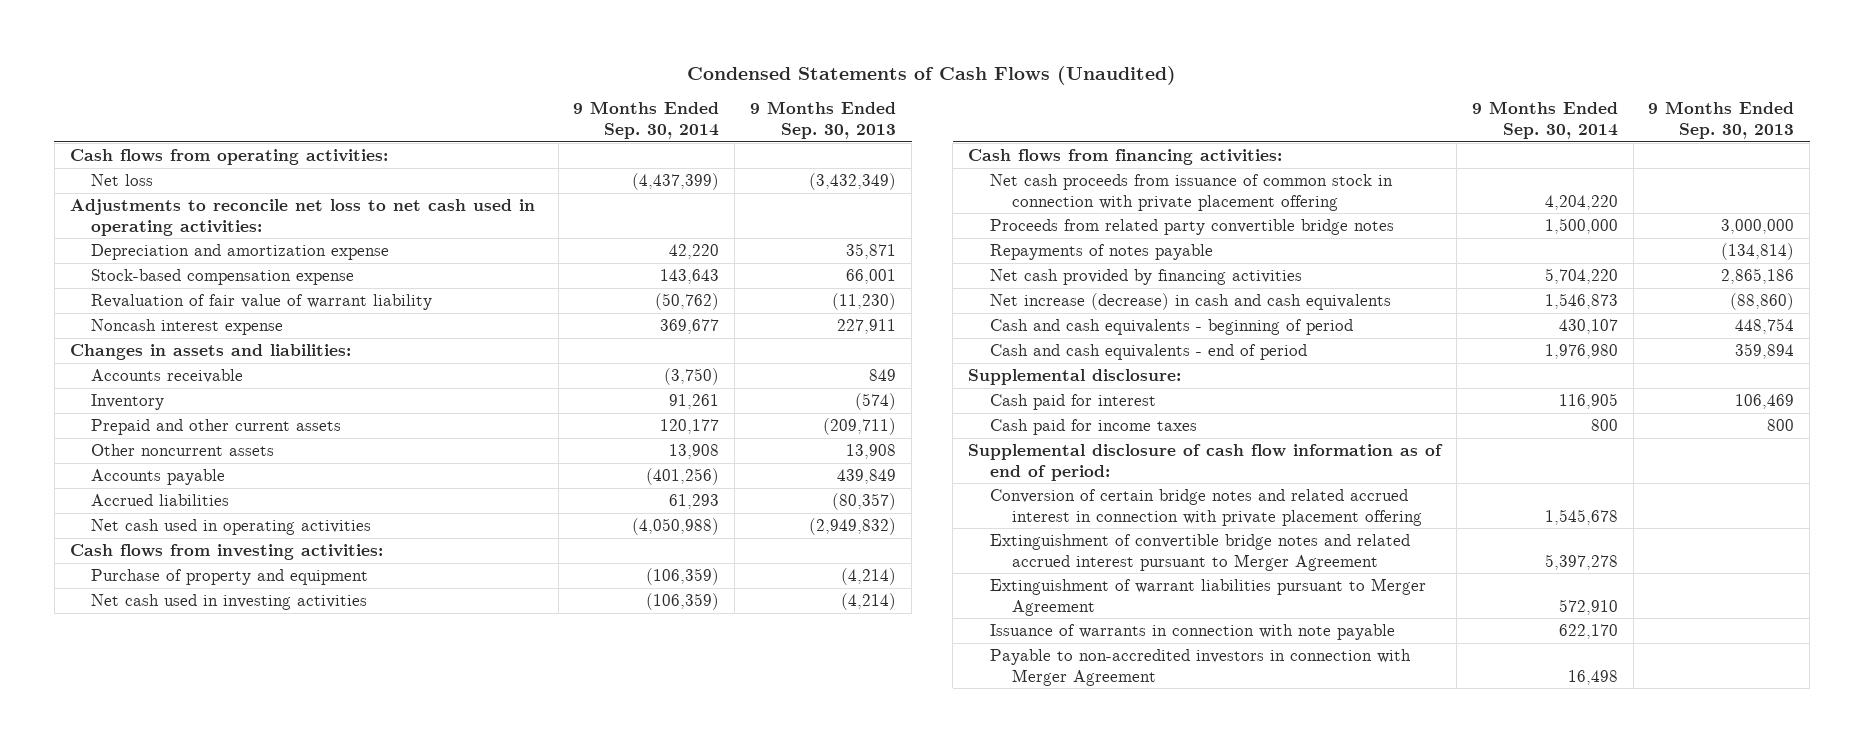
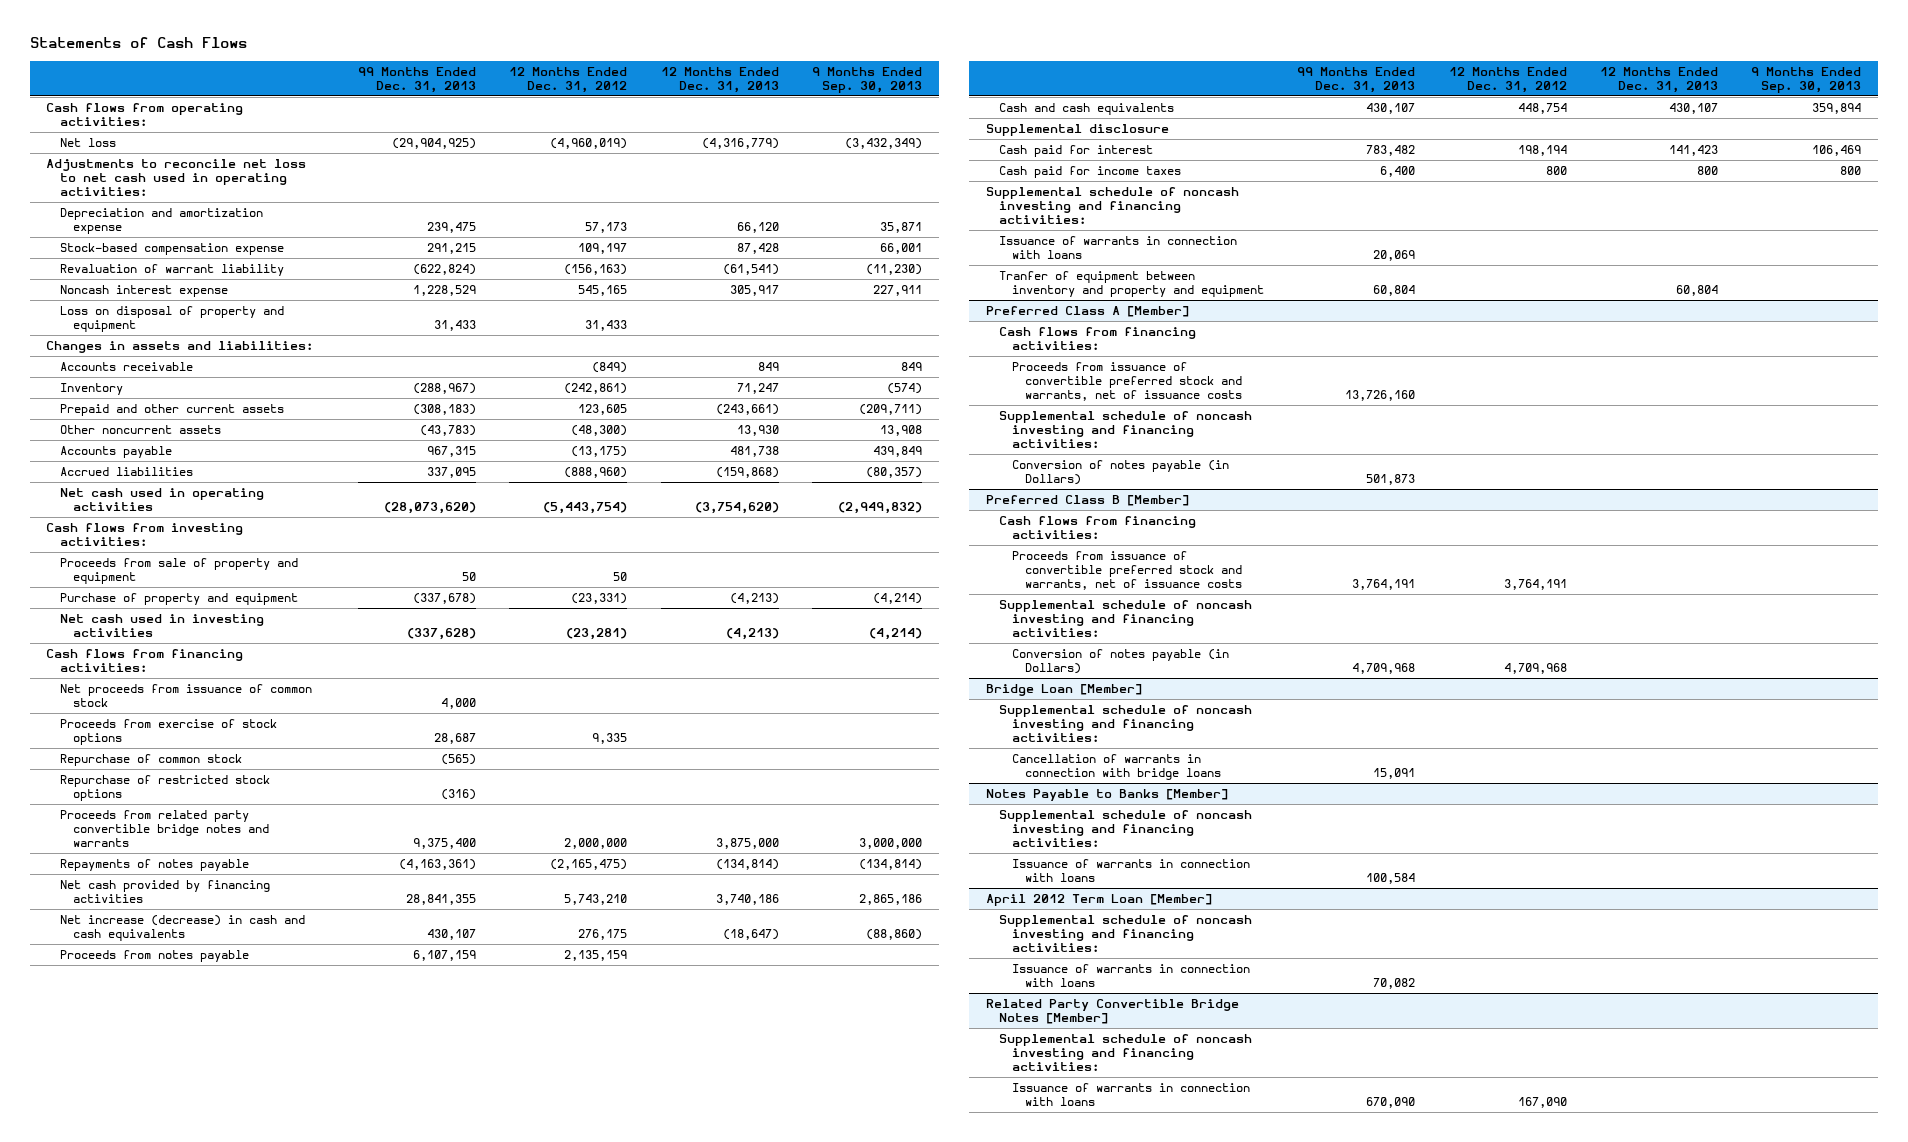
[687,65,1177,85] Condensed Statements of Cash Flows (Unaudited) -> [29,37,247,49] Statements of Cash Flows
[573,101,720,139] 9 Months Ended Sep. 30, 2014 -> none
none -> [358,66,477,93] 99 Months Ended Dec. 31, 2013
none -> [509,66,628,93] 12 Months Ended Dec. 31, 2012
none -> [660,66,779,93] 12 Months Ended Dec. 31, 2013
[91,294,433,311] Revaluation of fair value of warrant liability -> [59,264,284,277] Revaluation of warrant liability
none -> [59,306,284,333] Loss on disposal of property and equipment
none -> [59,558,298,585] Proceeds from sale of property and equipment
[989,174,1393,211] Net cash proceeds from issuance of common stock in connection with private placement offering -> [59,684,312,708] Net proceeds from issuance of common stock
none -> [59,719,277,746] Proceeds from exercise of stock options
none -> [59,754,242,767] Repurchase of common stock
none -> [59,775,270,802] Repurchase of restricted stock options
[989,219,1394,236] Proceeds from related party convertible bridge notes -> [59,810,269,848] Proceeds from related party convertible bridge notes and warrants
[989,344,1307,361] Cash and cash equivalents - end of period -> none
none -> [59,950,249,963] Proceeds from notes payable
[989,319,1353,336] Cash and cash equivalents - beginning of period -> [998,103,1174,116] Cash and cash equivalents
[1735,318,1795,335] 448,754 -> [1812,103,1862,115] 359,894
[967,369,1181,386] Supplemental disclosure: -> [985,124,1169,137] Supplemental disclosure
[967,444,1443,481] Supplemental disclosure of cash flow information as of end of period: -> none
[989,489,1422,526] Conversion of certain bridge notes and related accrued interest in connection with private placement offering -> none
[989,534,1410,571] Extinguishment of convertible bridge notes and related accrued interest pursuant to Merger Agreement -> none
[989,578,1426,616] Extinguishment of warrant liabilities pursuant to Merger Agreement -> none
[989,649,1411,686] Payable to non-accredited investors in connection with Merger Agreement -> none
none -> [985,187,1239,225] Supplemental schedule of noncash investing and financing activities:
[989,624,1395,641] Issuance of warrants in connection with note payable -> [998,236,1237,260] Issuance of warrants in connection with loans
none -> [998,271,1265,298] Tranfer of equipment between inventory and property and equipment
none -> [985,306,1189,318] Preferred Class A [Member]
none -> [998,327,1196,351] Cash flows from financing activities:
none -> [1012,362,1243,402] Proceeds from issuance of convertible preferred stock and warrants, net of issuance costs
none -> [998,411,1252,449] Supplemental schedule of noncash investing and financing activities:
none -> [1012,460,1230,486] Conversion of notes payable (in Dollars)
none -> [985,495,1189,507] Preferred Class B [Member]
none -> [998,516,1196,540] Cash flows from financing activities:
none -> [1012,551,1243,591] Proceeds from issuance of convertible preferred stock and warrants, net of issuance costs
none -> [998,600,1252,638] Supplemental schedule of noncash investing and financing activities:
none -> [1012,649,1230,675] Conversion of notes payable (in Dollars)
none -> [985,684,1142,697] Bridge Loan [Member]
none -> [998,705,1252,743] Supplemental schedule of noncash investing and financing activities:
none -> [1012,754,1222,781] Cancellation of warrants in connection with bridge loans
none -> [985,789,1228,802] Notes Payable to Banks [Member]
none -> [998,810,1252,848] Supplemental schedule of noncash investing and financing activities:
none -> [1012,859,1251,883] Issuance of warrants in connection with loans
none -> [985,894,1212,907] April 2012 Term Loan [Member]
none -> [998,915,1252,953] Supplemental schedule of noncash investing and financing activities:
none -> [1012,964,1251,988] Issuance of warrants in connection with loans
none -> [985,999,1239,1025] Related Party Convertible Bridge Notes [Member]
none -> [998,1034,1252,1072] Supplemental schedule of noncash investing and financing activities:
none -> [1012,1083,1251,1107] Issuance of warrants in connection with loans

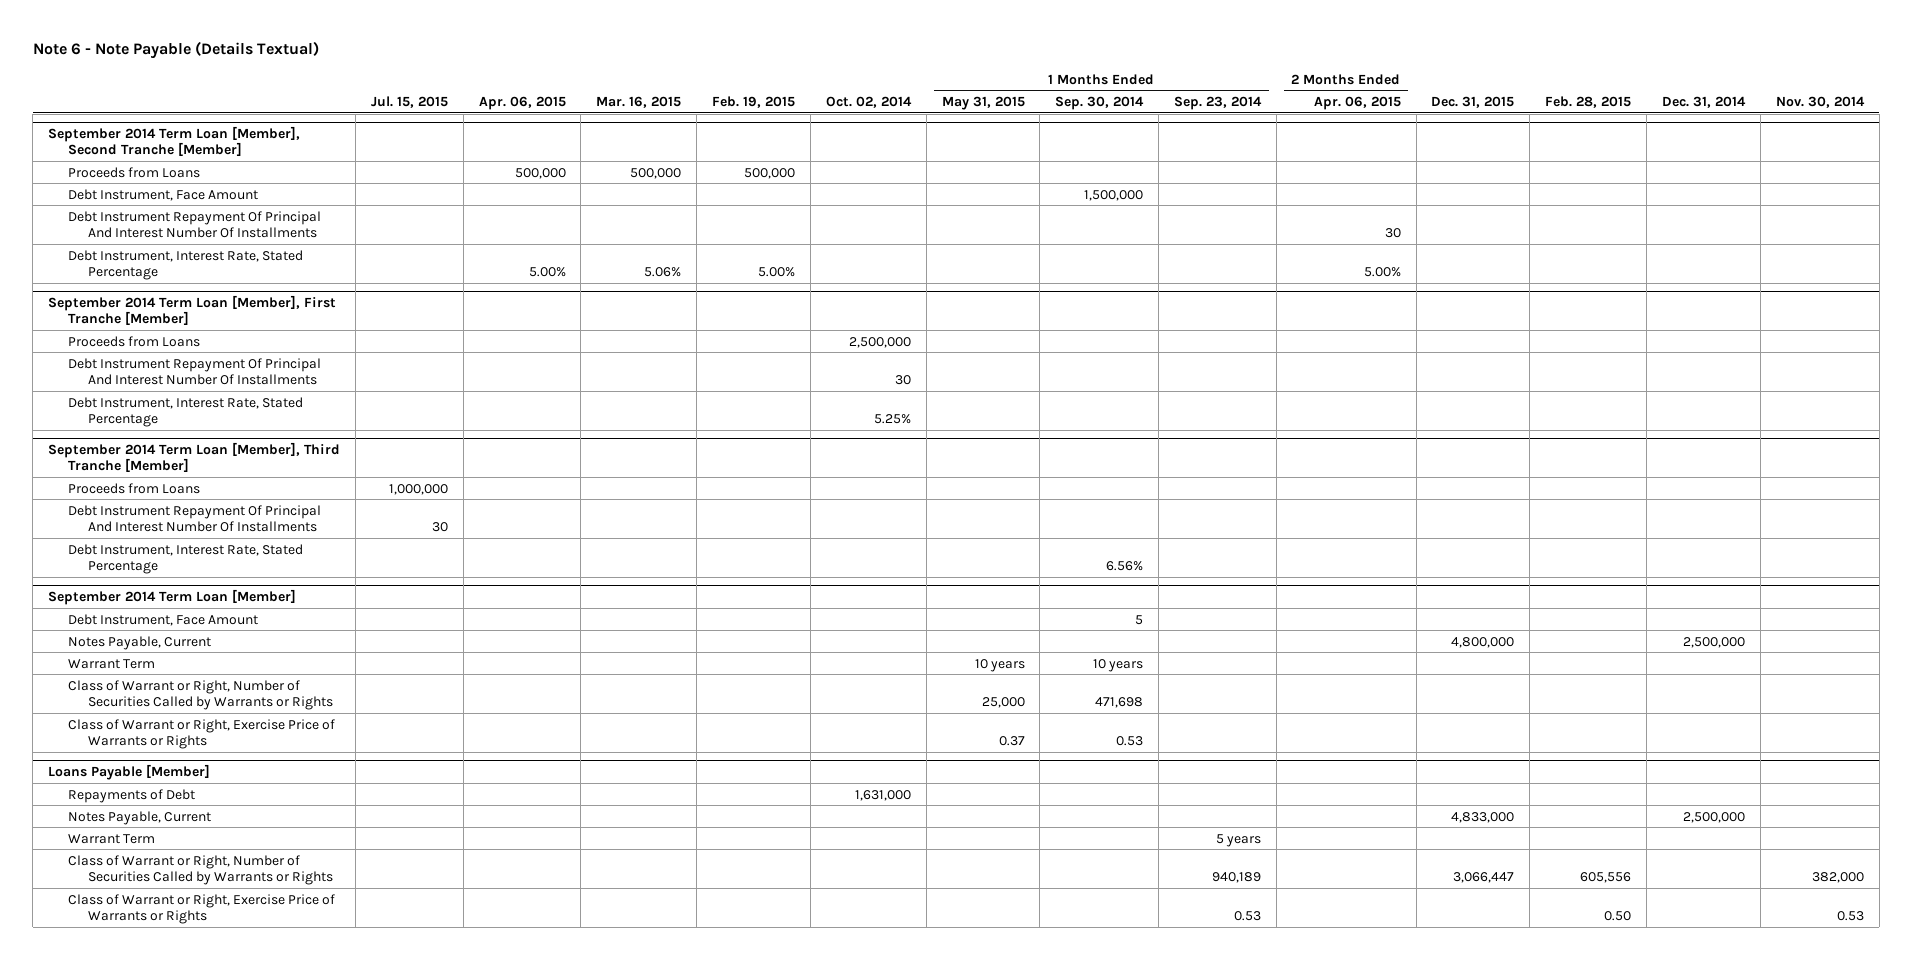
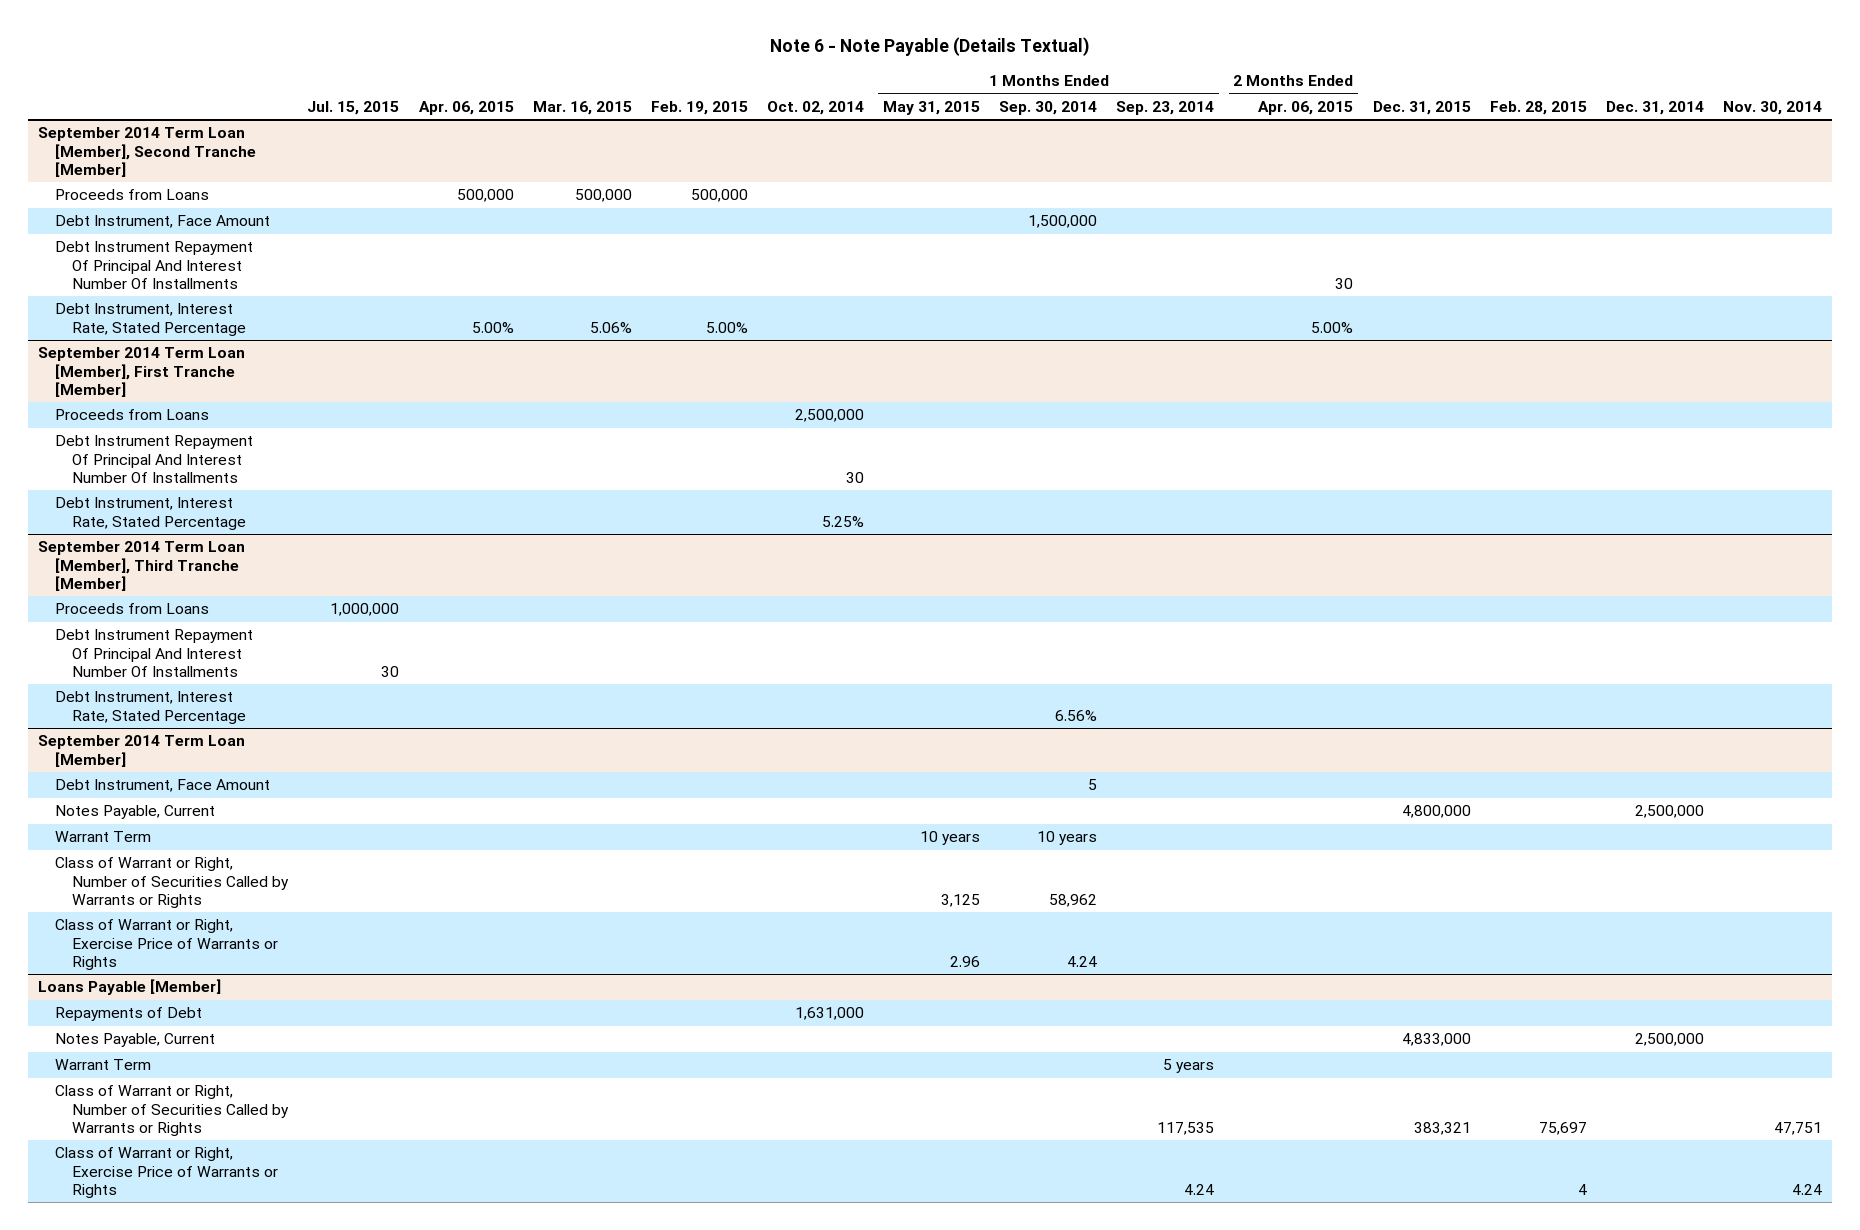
[981,696,1025,708] 25,000 -> [941,893,981,907] 3,125
[1095,696,1144,708] 471,698 -> [1049,893,1098,907] 58,962
[998,735,1025,746] 0.37 -> [950,955,981,967] 2.96
[1116,735,1144,746] 0.53 -> [1067,955,1098,967] 4.24
[1211,871,1261,883] 940,189 -> [1157,1121,1215,1135] 117,535
[1453,871,1515,883] 3,066,447 -> [1413,1121,1471,1135] 383,321
[1580,871,1632,883] 605,556 -> [1538,1121,1587,1135] 75,697
[1811,871,1864,883] 382,000 -> [1773,1121,1822,1135] 47,751
[1233,910,1261,921] 0.53 -> [1184,1183,1215,1195] 4.24
[1604,910,1632,921] 0.50 -> [1577,1183,1587,1195] 4
[1836,910,1864,921] 0.53 -> [1791,1183,1822,1195] 4.24

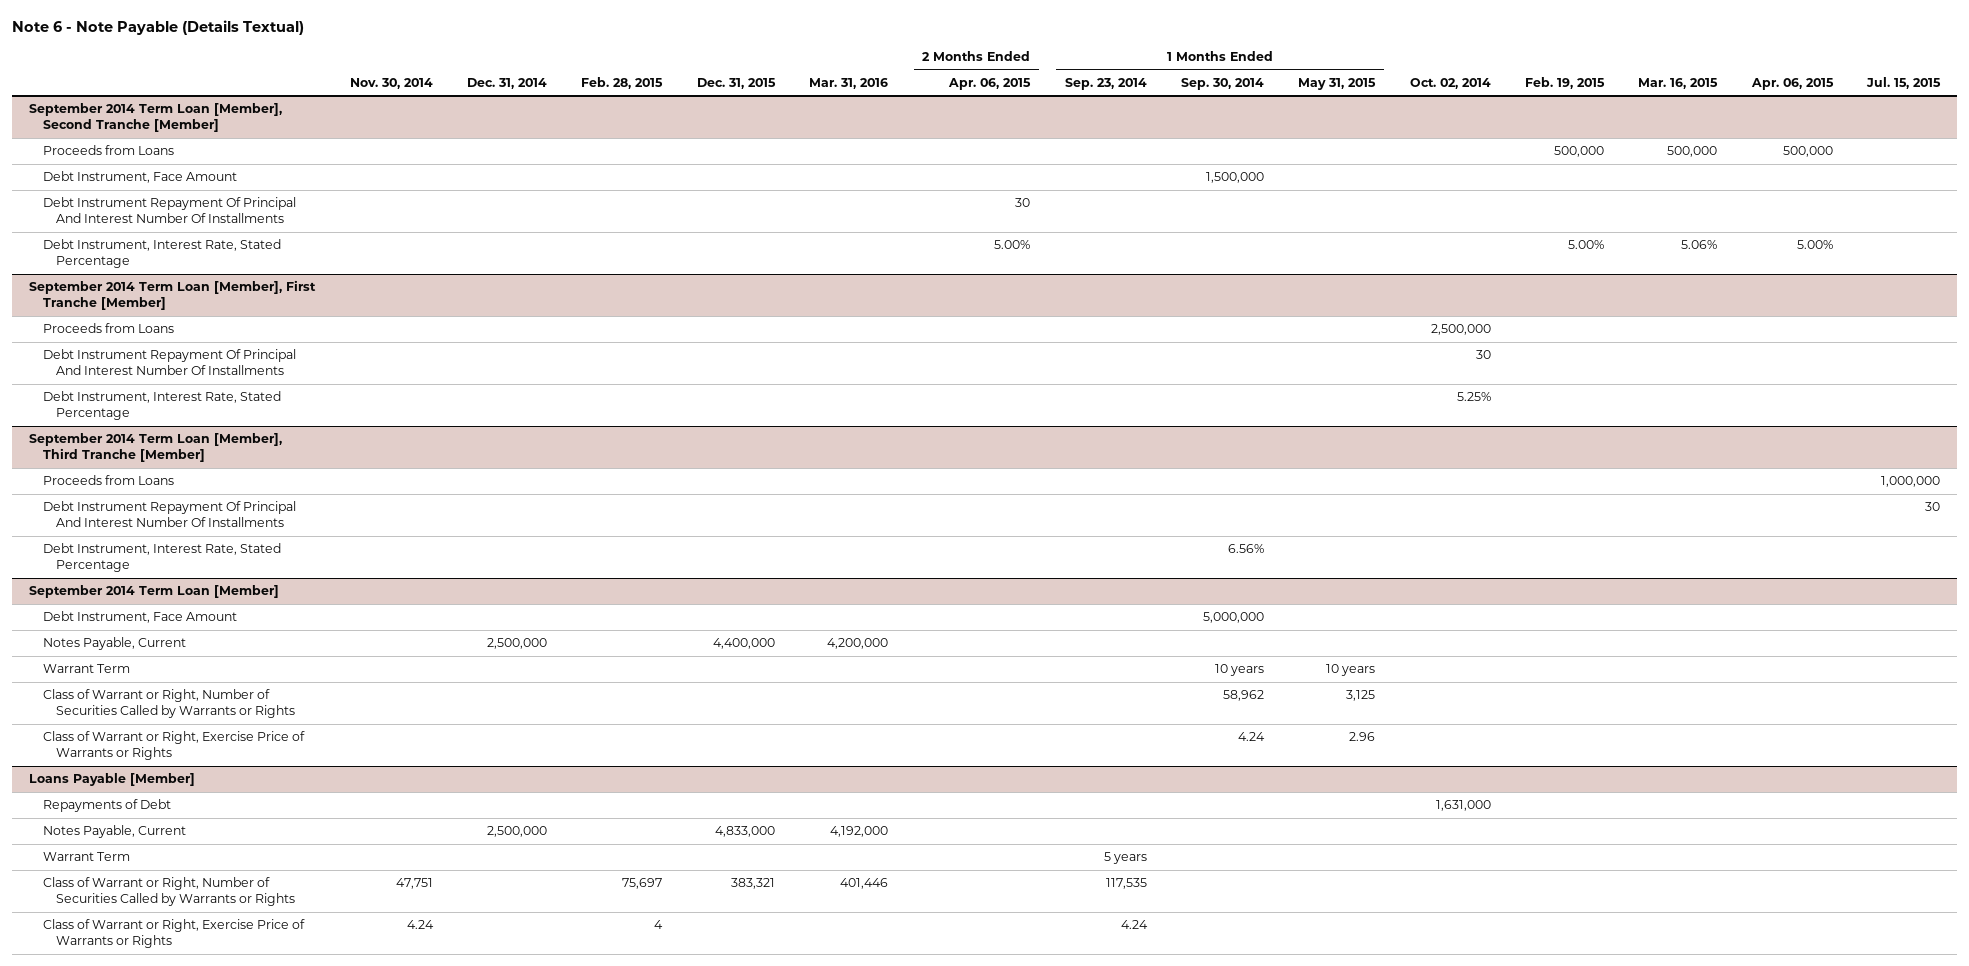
none -> [808,77,888,89] Mar. 31, 2016
[1088,779,1098,791] 5 -> [1202,612,1264,624] 5,000,000
[1401,805,1471,819] 4,800,000 -> [712,638,775,650] 4,400,000

